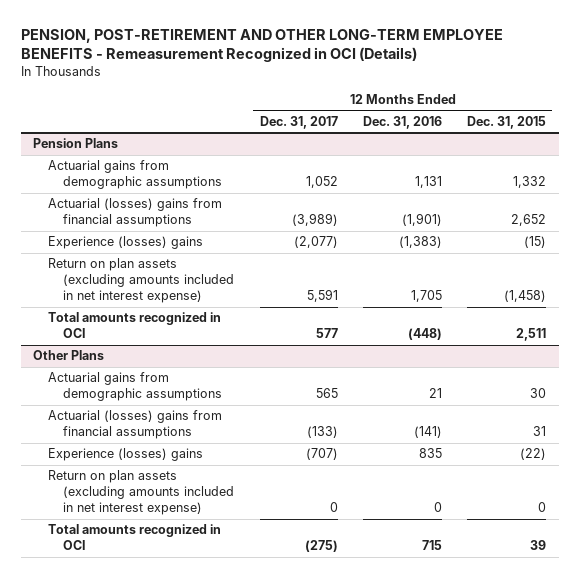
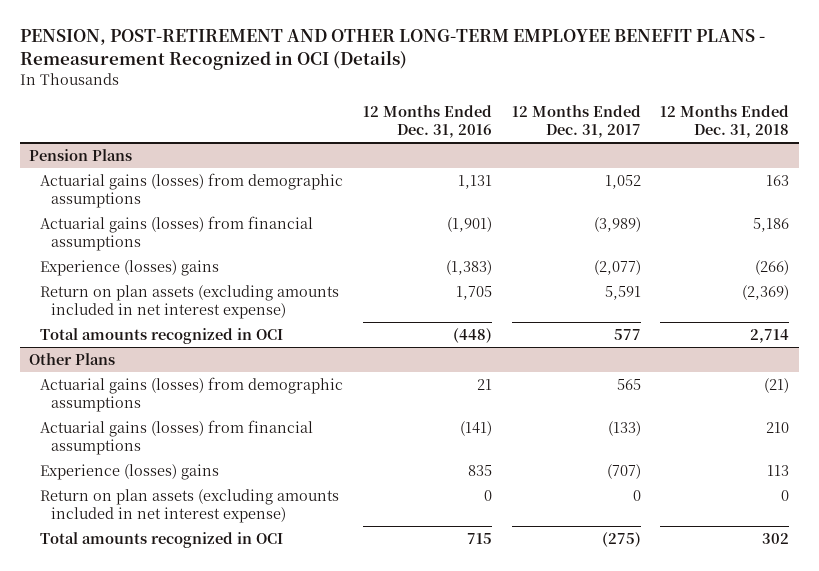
[20,29,503,63] PENSION, POST-RETIREMENT AND OTHER LONG-TERM EMPLOYEE BENEFITS - Remeasurement Recognized in OCI (Details) -> [19,29,765,70] PENSION, POST-RETIREMENT AND OTHER LONG-TERM EMPLOYEE BENEFIT PLANS - Remeasurement Recognized in OCI (Details)
[467,116,547,130] Dec. 31, 2015 -> none
none -> [660,105,790,139] 12 Months Ended Dec. 31, 2018
[48,160,223,190] Actuarial gains from demographic assumptions -> [40,172,344,208] Actuarial gains (losses) from demographic assumptions
[48,198,223,228] Actuarial (losses) gains from financial assumptions -> [40,215,314,251] Actuarial gains (losses) from financial assumptions
[48,372,223,402] Actuarial gains from demographic assumptions -> [40,376,344,412] Actuarial gains (losses) from demographic assumptions
[48,410,223,440] Actuarial (losses) gains from financial assumptions -> [40,419,314,455] Actuarial gains (losses) from financial assumptions

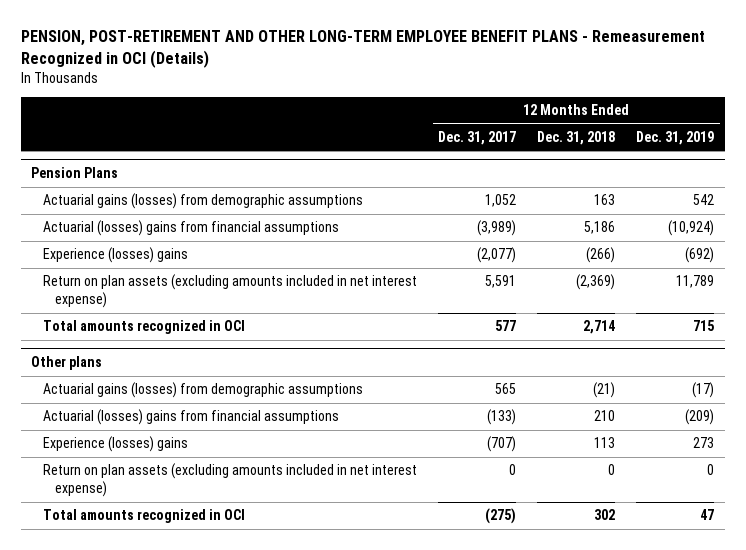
[363,105,493,139] 12 Months Ended Dec. 31, 2016 -> none
none -> [636,130,715,145] Dec. 31, 2019
[40,215,314,251] Actuarial gains (losses) from financial assumptions -> [42,220,339,237] Actuarial (losses) gains from financial assumptions
[29,352,116,365] Other Plans -> [31,356,103,371] Other plans
[40,419,314,455] Actuarial gains (losses) from financial assumptions -> [42,409,339,426] Actuarial (losses) gains from financial assumptions

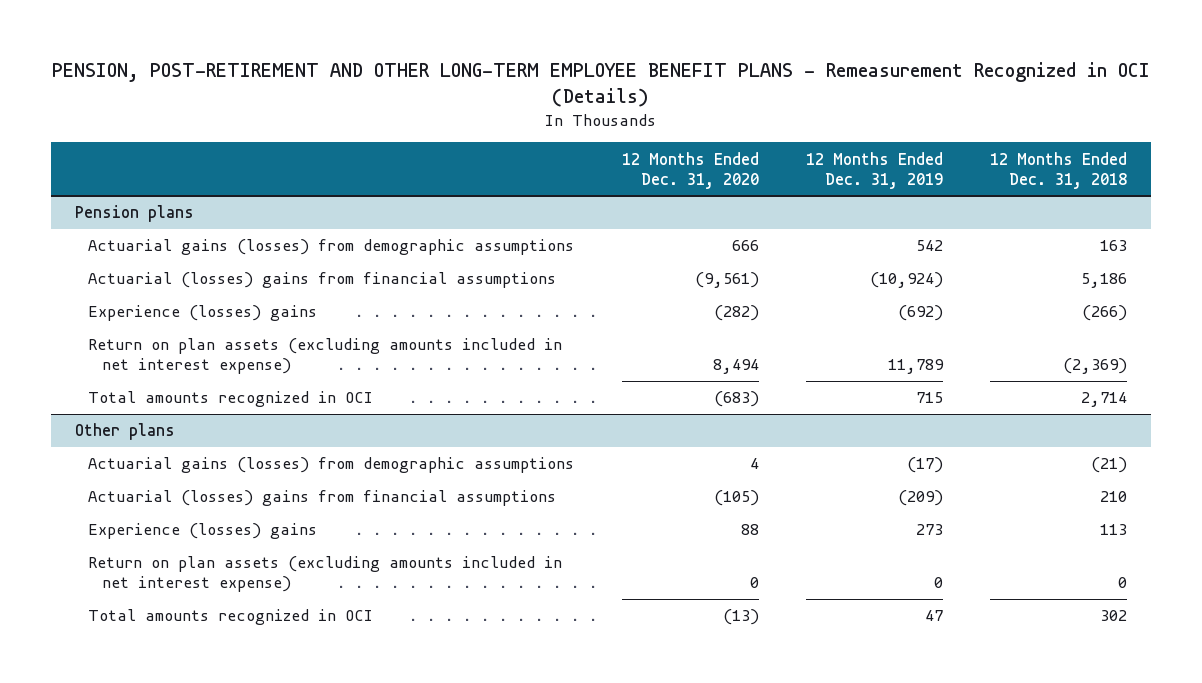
[438,130,517,145] Dec. 31, 2017 -> none
none -> [621,151,759,189] 12 Months Ended Dec. 31, 2020
[31,167,119,179] Pension Plans -> [74,205,194,223] Pension plans

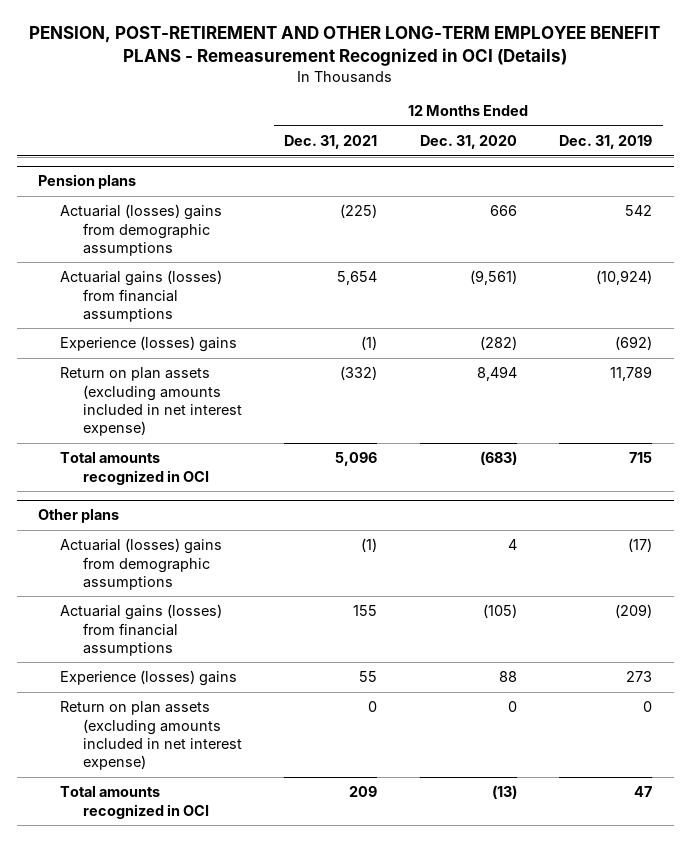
[990,151,1128,189] 12 Months Ended Dec. 31, 2018 -> none
none -> [284,135,378,150] Dec. 31, 2021
[88,239,575,256] Actuarial gains (losses) from demographic assumptions -> [60,204,223,256] Actuarial (losses) gains from demographic assumptions
[88,272,557,289] Actuarial (losses) gains from financial assumptions -> [60,270,223,322] Actuarial gains (losses) from financial assumptions
[88,457,575,474] Actuarial gains (losses) from demographic assumptions -> [60,538,223,590] Actuarial (losses) gains from demographic assumptions
[88,490,557,507] Actuarial (losses) gains from financial assumptions -> [60,604,223,656] Actuarial gains (losses) from financial assumptions

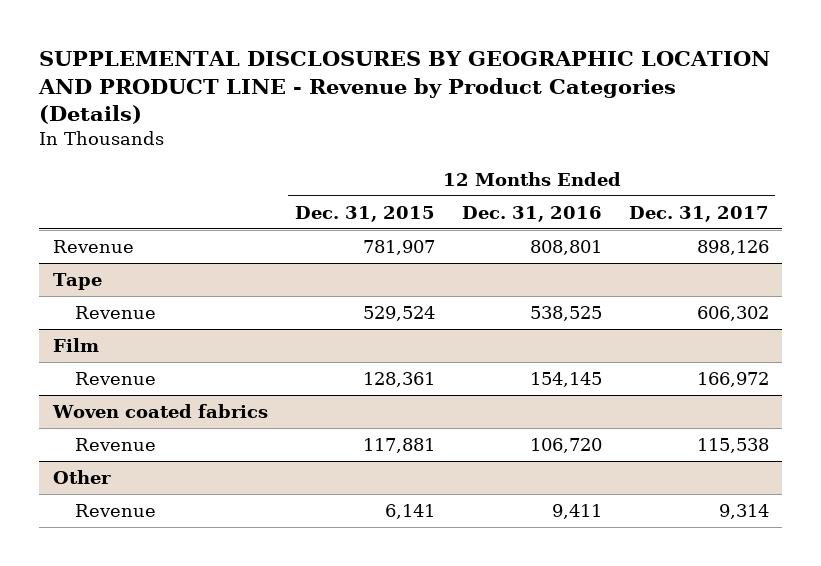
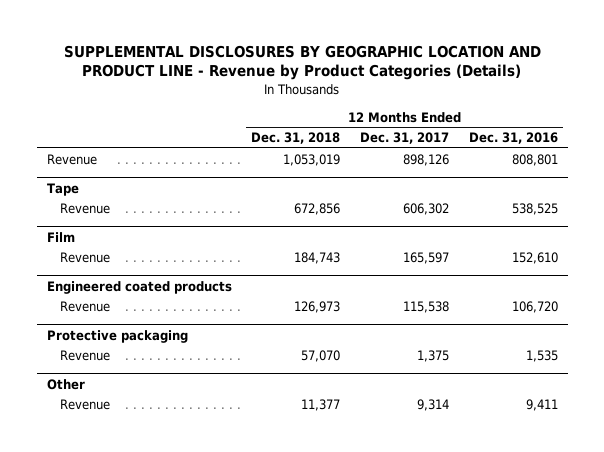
[294,205,435,222] Dec. 31, 2015 -> none
none -> [251,132,341,145] Dec. 31, 2018
[51,404,268,419] Woven coated fabrics -> none
[529,372,602,388] 154,145 -> [511,252,558,265] 152,610
[696,372,769,388] 166,972 -> [403,252,450,265] 165,597
none -> [46,280,232,294] Engineered coated products
none -> [46,329,188,343] Protective packaging
none -> [60,350,111,362] Revenue

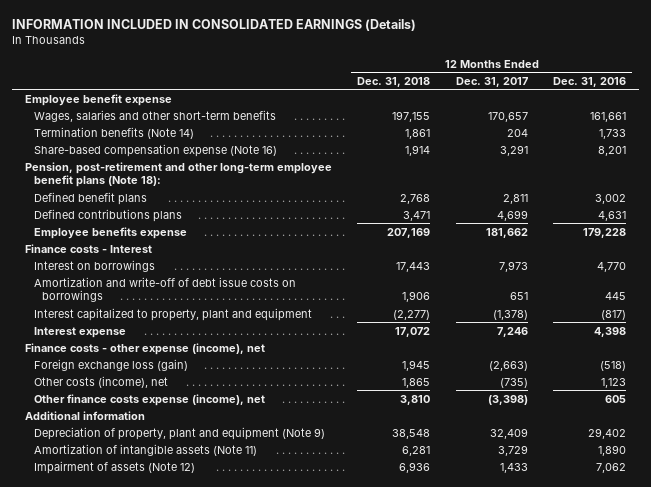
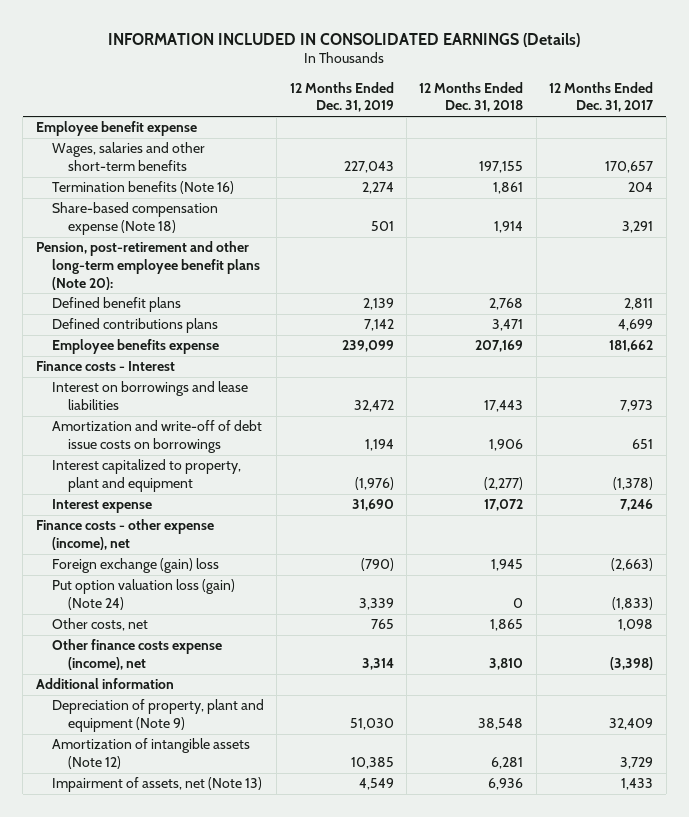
[553,76,627,87] Dec. 31, 2016 -> none
none -> [289,81,394,113] 12 Months Ended Dec. 31, 2019
[33,126,194,139] Termination benefits (Note 14) -> [51,181,234,195] Termination benefits (Note 16)
[33,143,277,157] Share-based compensation expense (Note 16) -> [51,202,218,236] Share-based compensation expense (Note 18)
[25,161,333,188] Pension, post-retirement and other long-term employee benefit plans (Note 18): -> [35,241,260,290] Pension, post-retirement and other long-term employee benefit plans (Note 20):
[33,259,155,272] Interest on borrowings -> [51,381,248,411] Interest on borrowings and lease liabilities
[33,358,188,371] Foreign exchange loss (gain) -> [51,558,219,574] Foreign exchange (gain) loss
none -> [51,579,235,611] Put option valuation loss (gain) (Note 24)
[33,375,168,388] Other costs (income), net -> [51,618,148,632] Other costs, net
[499,377,528,388] (735) -> [618,619,654,632] 1,098
[33,443,257,456] Amortization of intangible assets (Note 11) -> [51,738,250,770] Amortization of intangible assets (Note 12)
[33,460,195,474] Impairment of assets (Note 12) -> [51,777,262,793] Impairment of assets, net (Note 13)

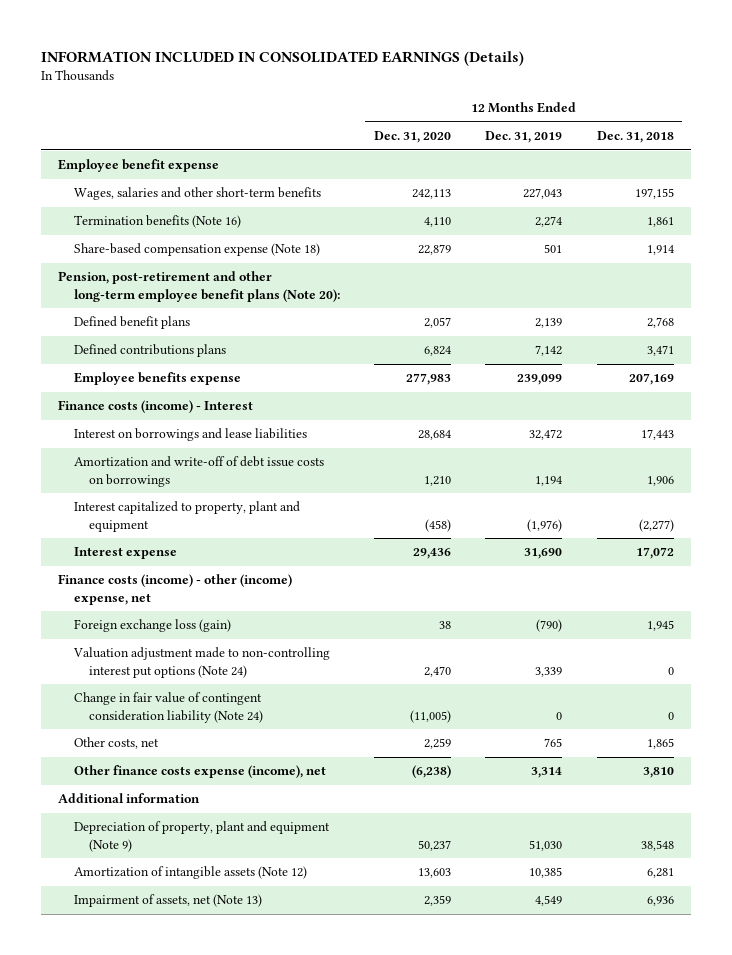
[549,81,655,113] 12 Months Ended Dec. 31, 2017 -> none
none -> [374,131,452,144] Dec. 31, 2020
[35,361,175,372] Finance costs - Interest -> [58,400,254,414] Finance costs (income) - Interest
[35,519,214,551] Finance costs - other expense (income), net -> [58,574,293,605] Finance costs (income) - other (income) expense, net
[51,558,219,574] Foreign exchange (gain) loss -> [73,619,231,633] Foreign exchange loss (gain)
[51,579,235,611] Put option valuation loss (gain) (Note 24) -> [72,647,330,678] Valuation adjustment made to non-controlling interest put options (Note 24)
none -> [73,692,264,723] Change in fair value of contingent consideration liability (Note 24)

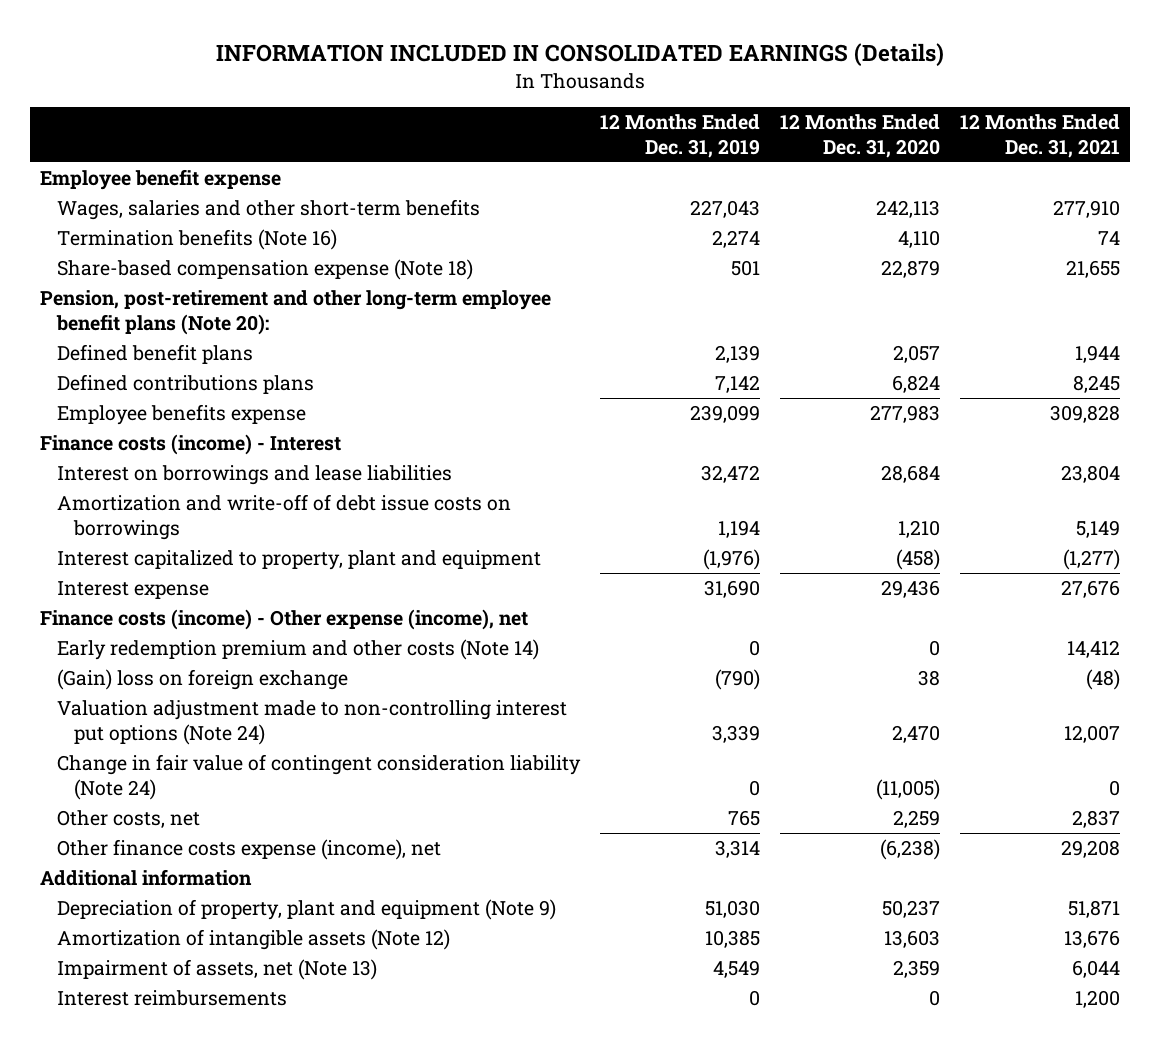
[596,131,674,144] Dec. 31, 2018 -> none
none -> [959,114,1120,158] 12 Months Ended Dec. 31, 2021
[58,574,293,605] Finance costs (income) - other (income) expense, net -> [40,609,529,631] Finance costs (income) - Other expense (income), net
none -> [57,639,540,661] Early redemption premium and other costs (Note 14)
[73,619,231,633] Foreign exchange loss (gain) -> [57,669,349,691] (Gain) loss on foreign exchange
none -> [57,990,288,1007] Interest reimbursements

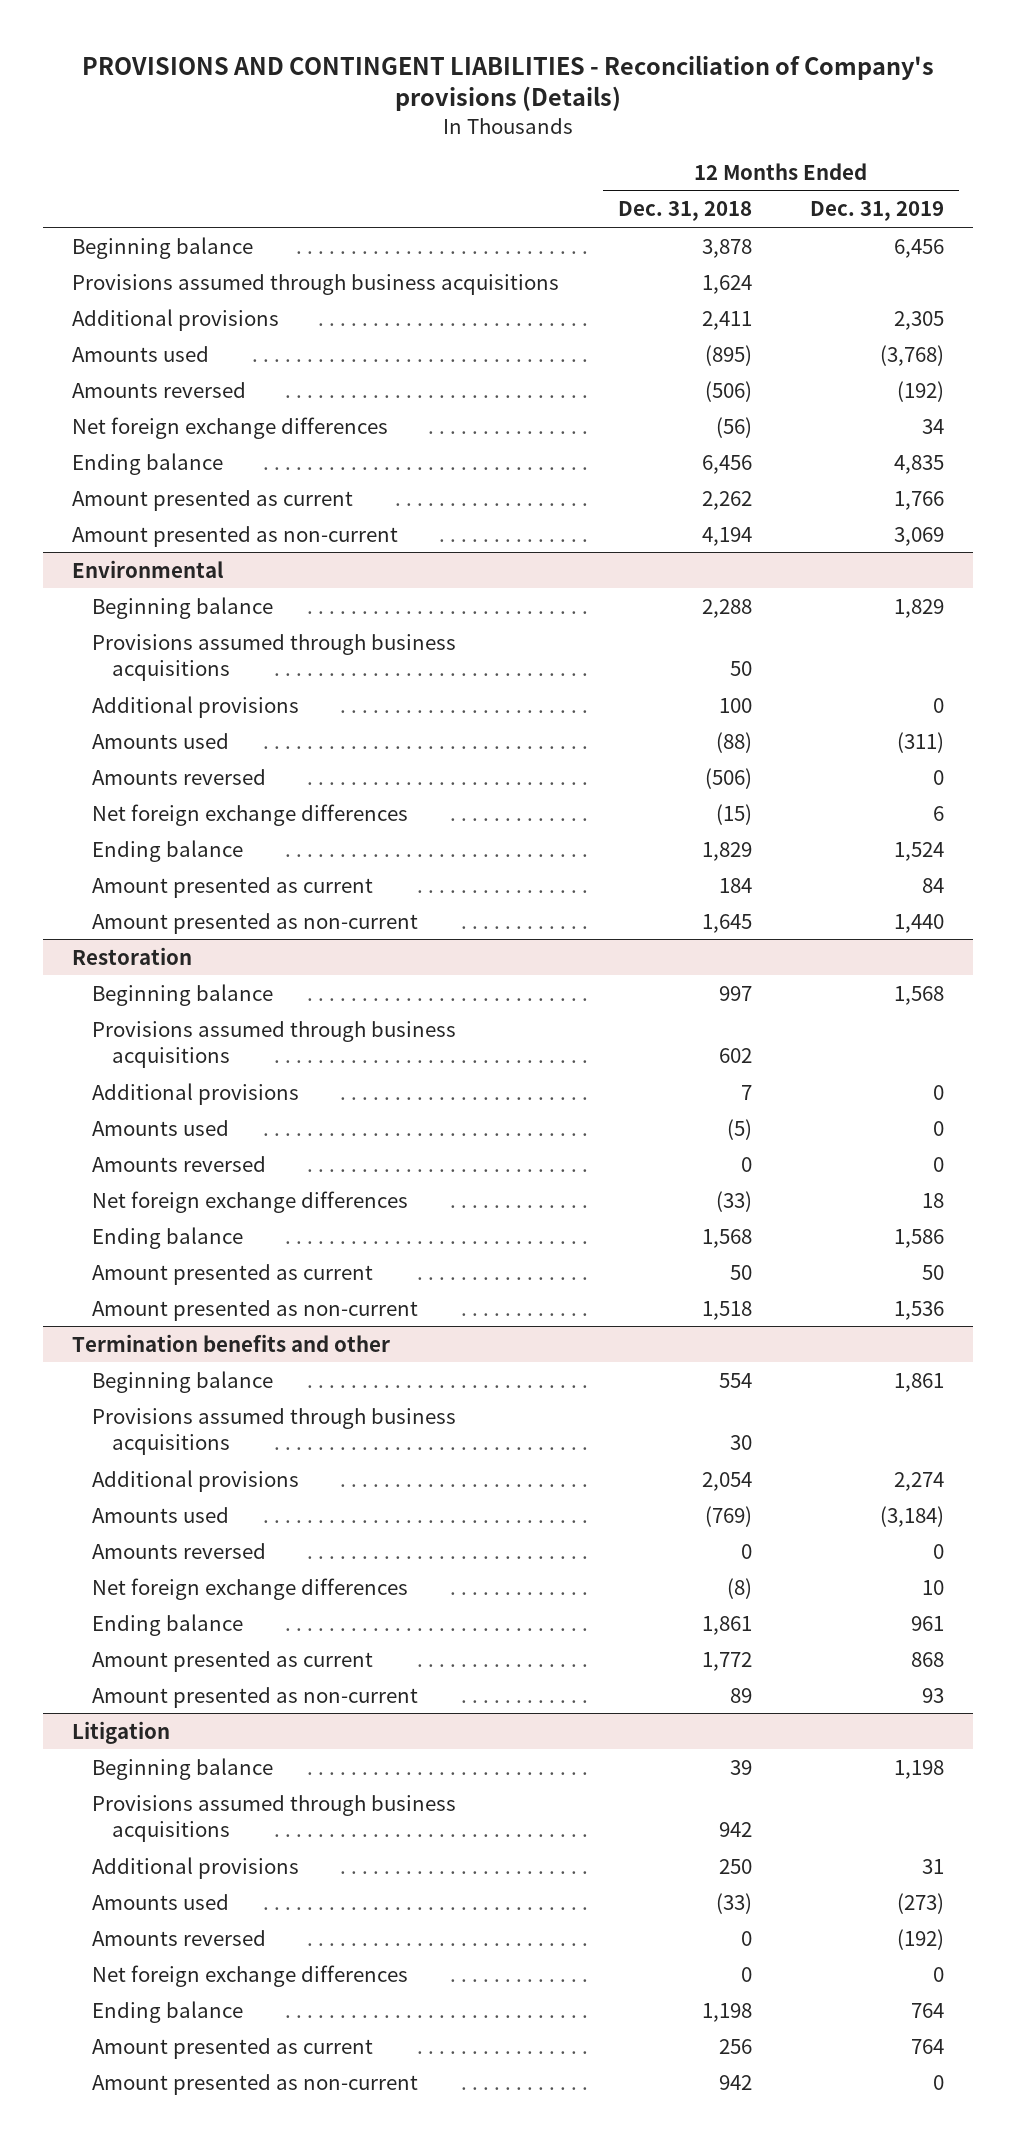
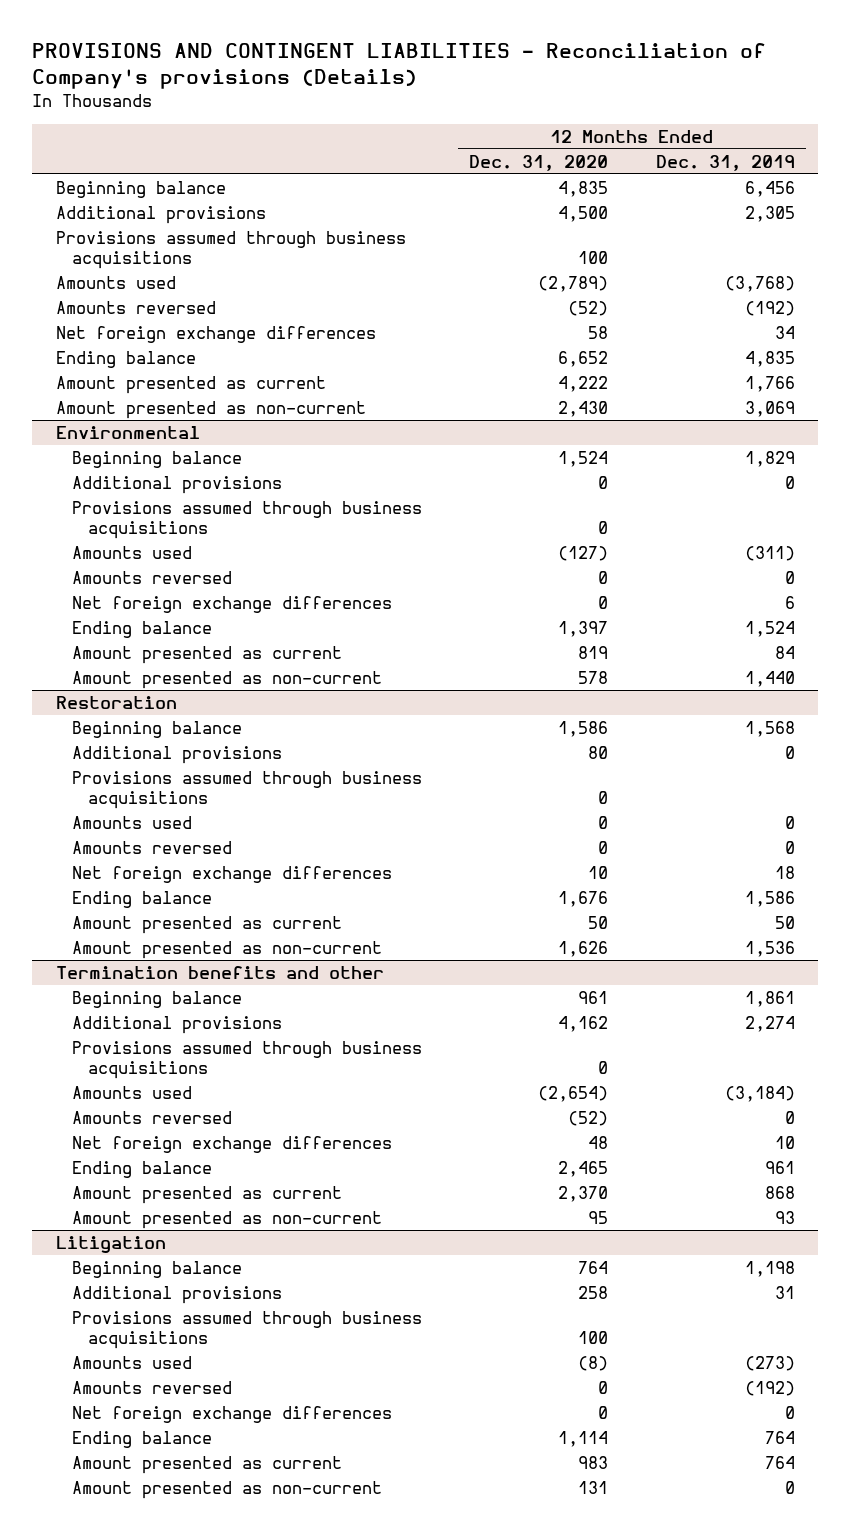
[617,201,752,222] Dec. 31, 2018 -> none
none -> [469,154,609,171] Dec. 31, 2020
[72,273,560,295] Provisions assumed through business acquisitions -> [56,230,407,270] Provisions assumed through business acquisitions
[92,633,457,681] Provisions assumed through business acquisitions -> [72,500,423,540] Provisions assumed through business acquisitions
[92,1020,457,1068] Provisions assumed through business acquisitions -> [72,770,423,810] Provisions assumed through business acquisitions
[92,1407,457,1455] Provisions assumed through business acquisitions -> [72,1040,423,1080] Provisions assumed through business acquisitions
[92,1794,457,1842] Provisions assumed through business acquisitions -> [72,1310,423,1350] Provisions assumed through business acquisitions

